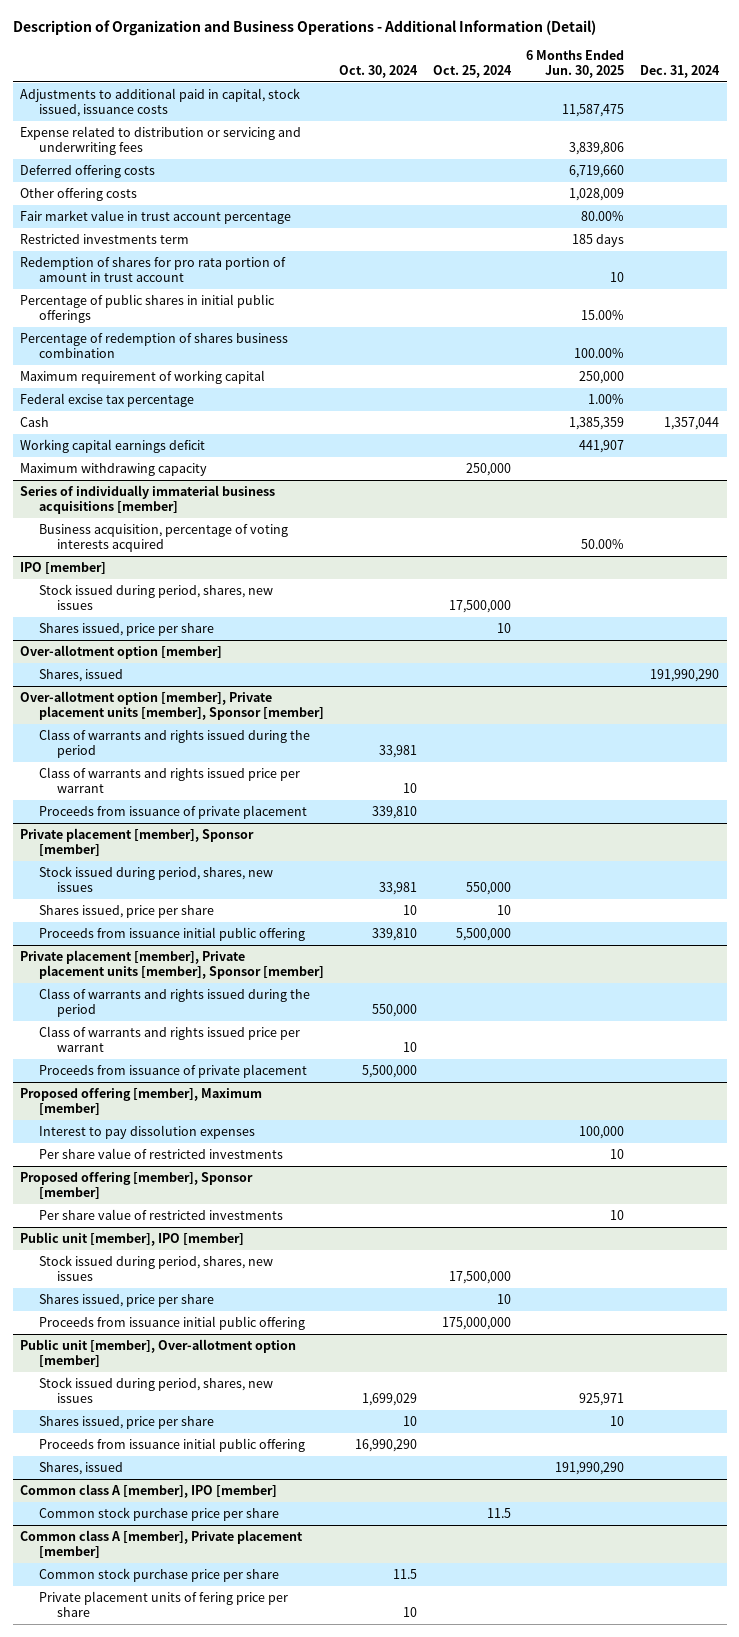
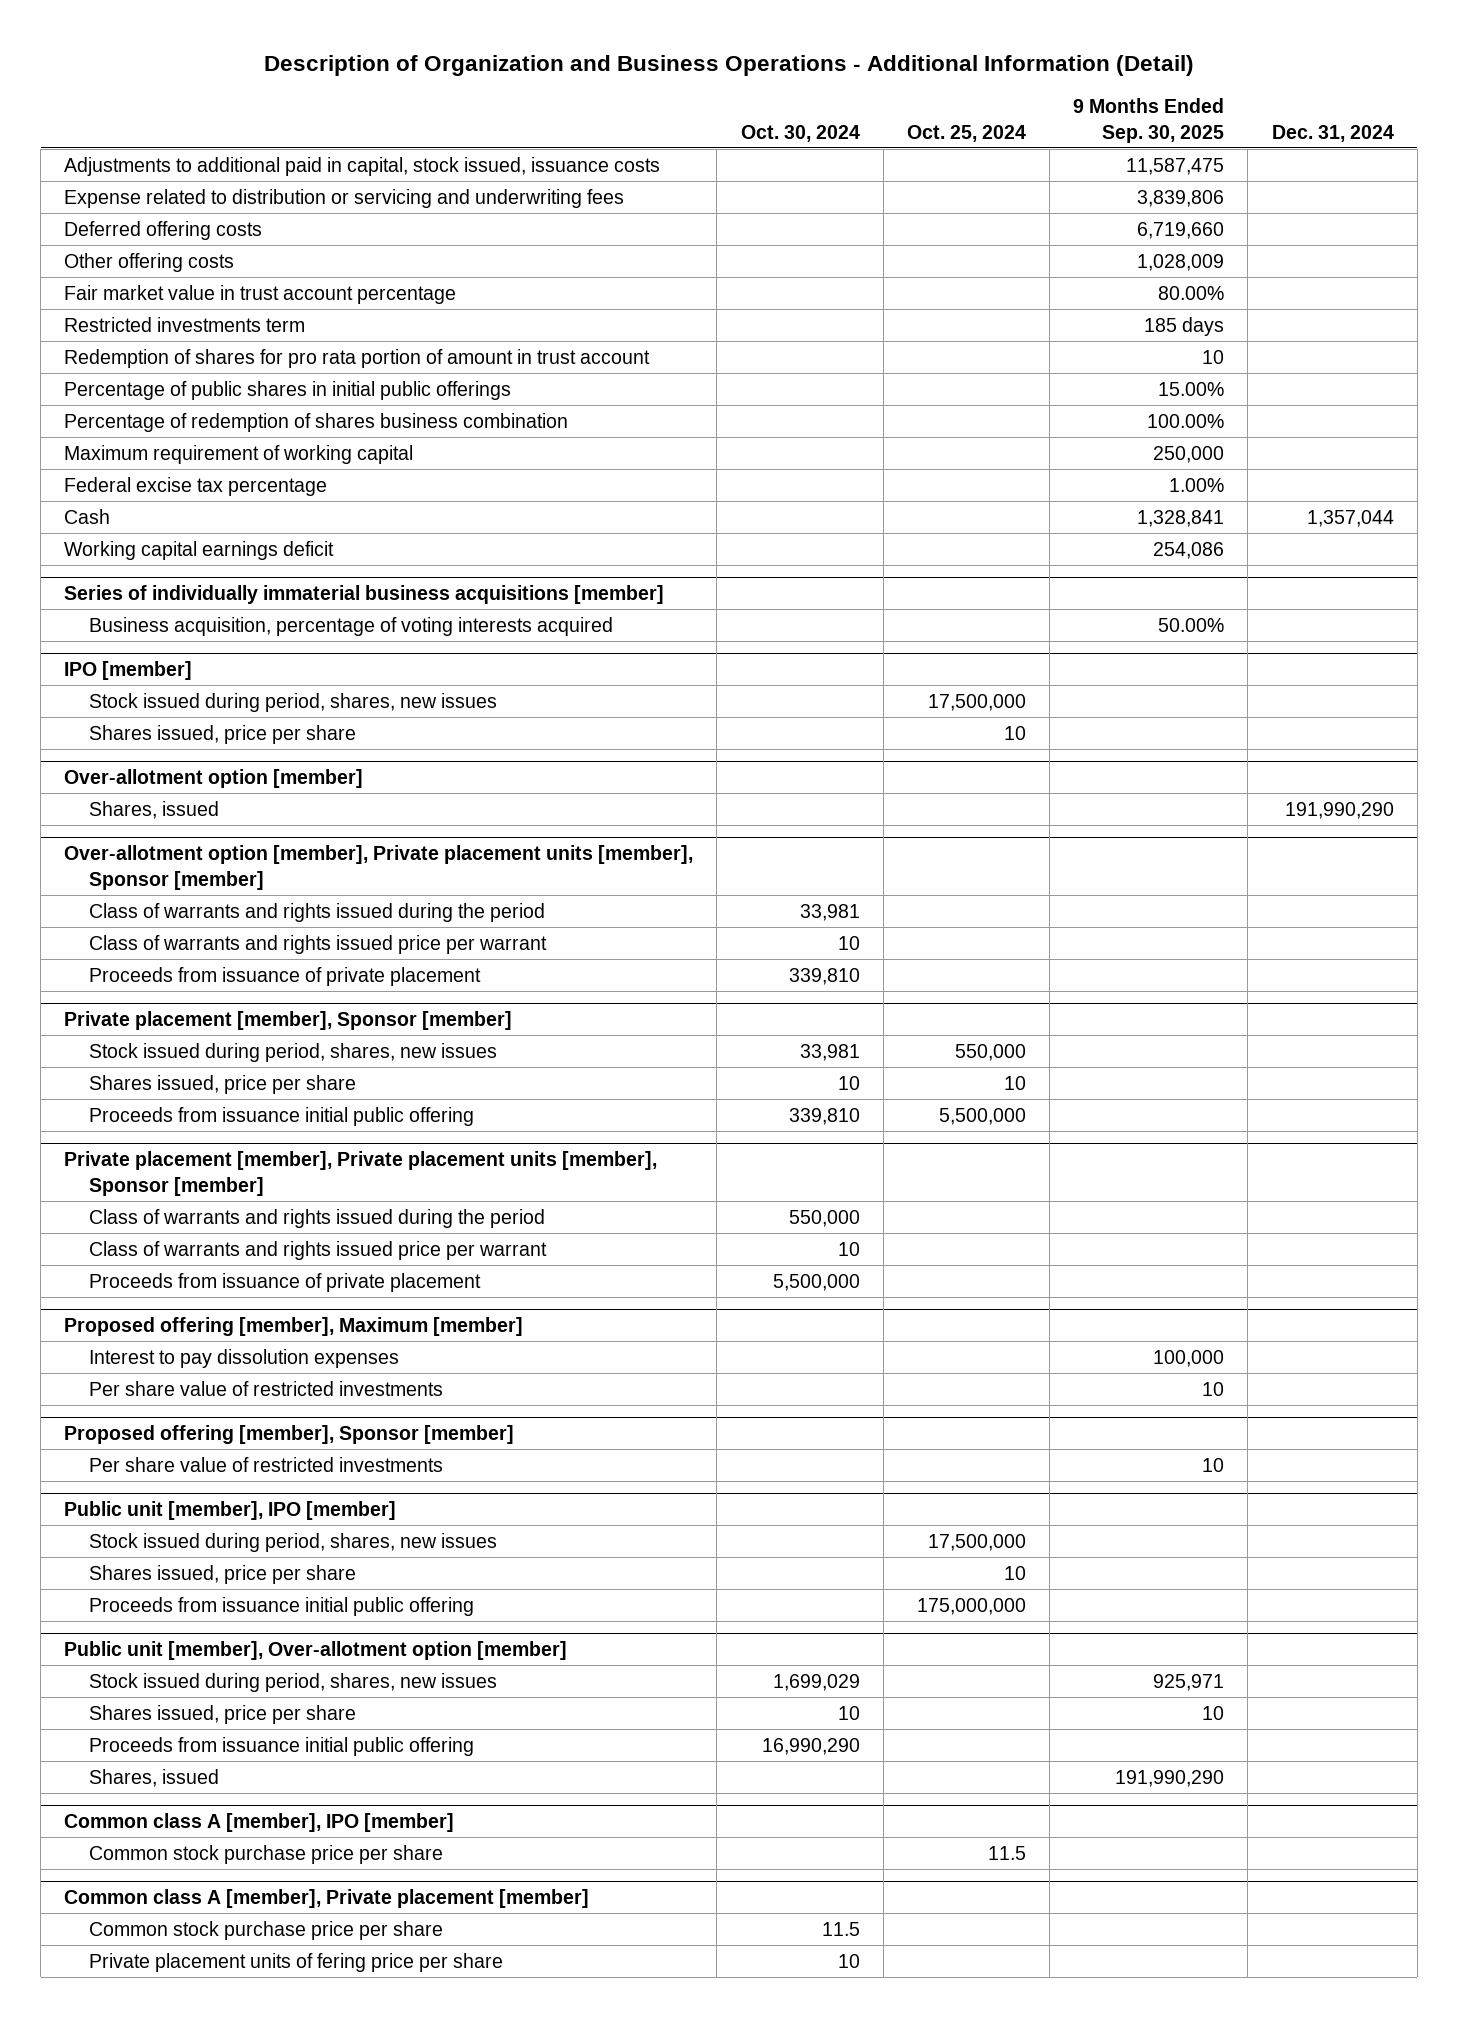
[526,49,625,78] 6 Months Ended Jun. 30, 2025 -> none
none -> [1073,98,1225,143] 9 Months Ended Sep. 30, 2025
[20,462,208,476] Maximum withdrawing capacity -> none

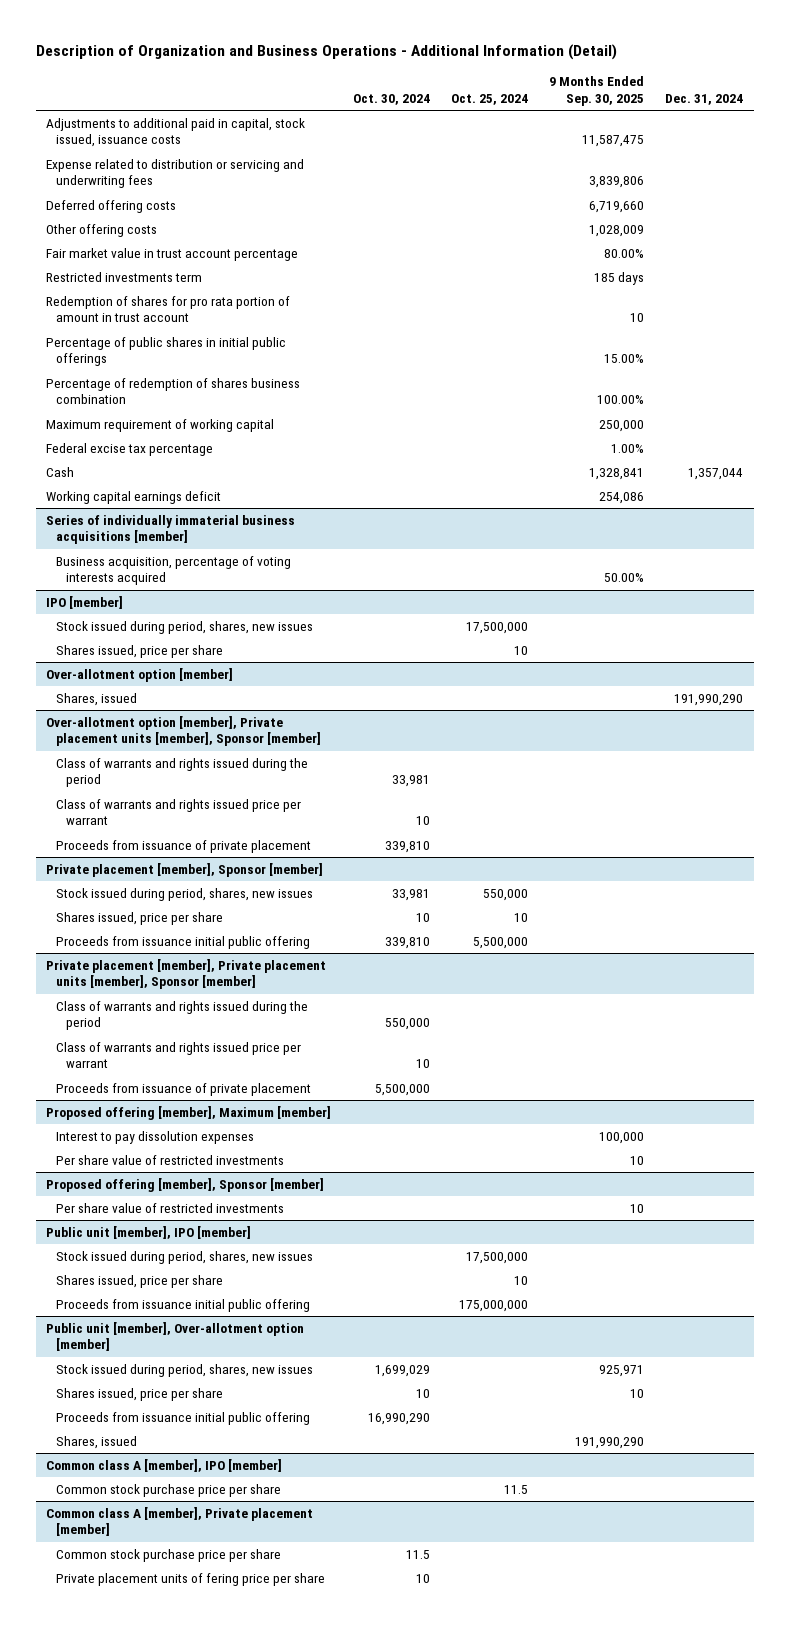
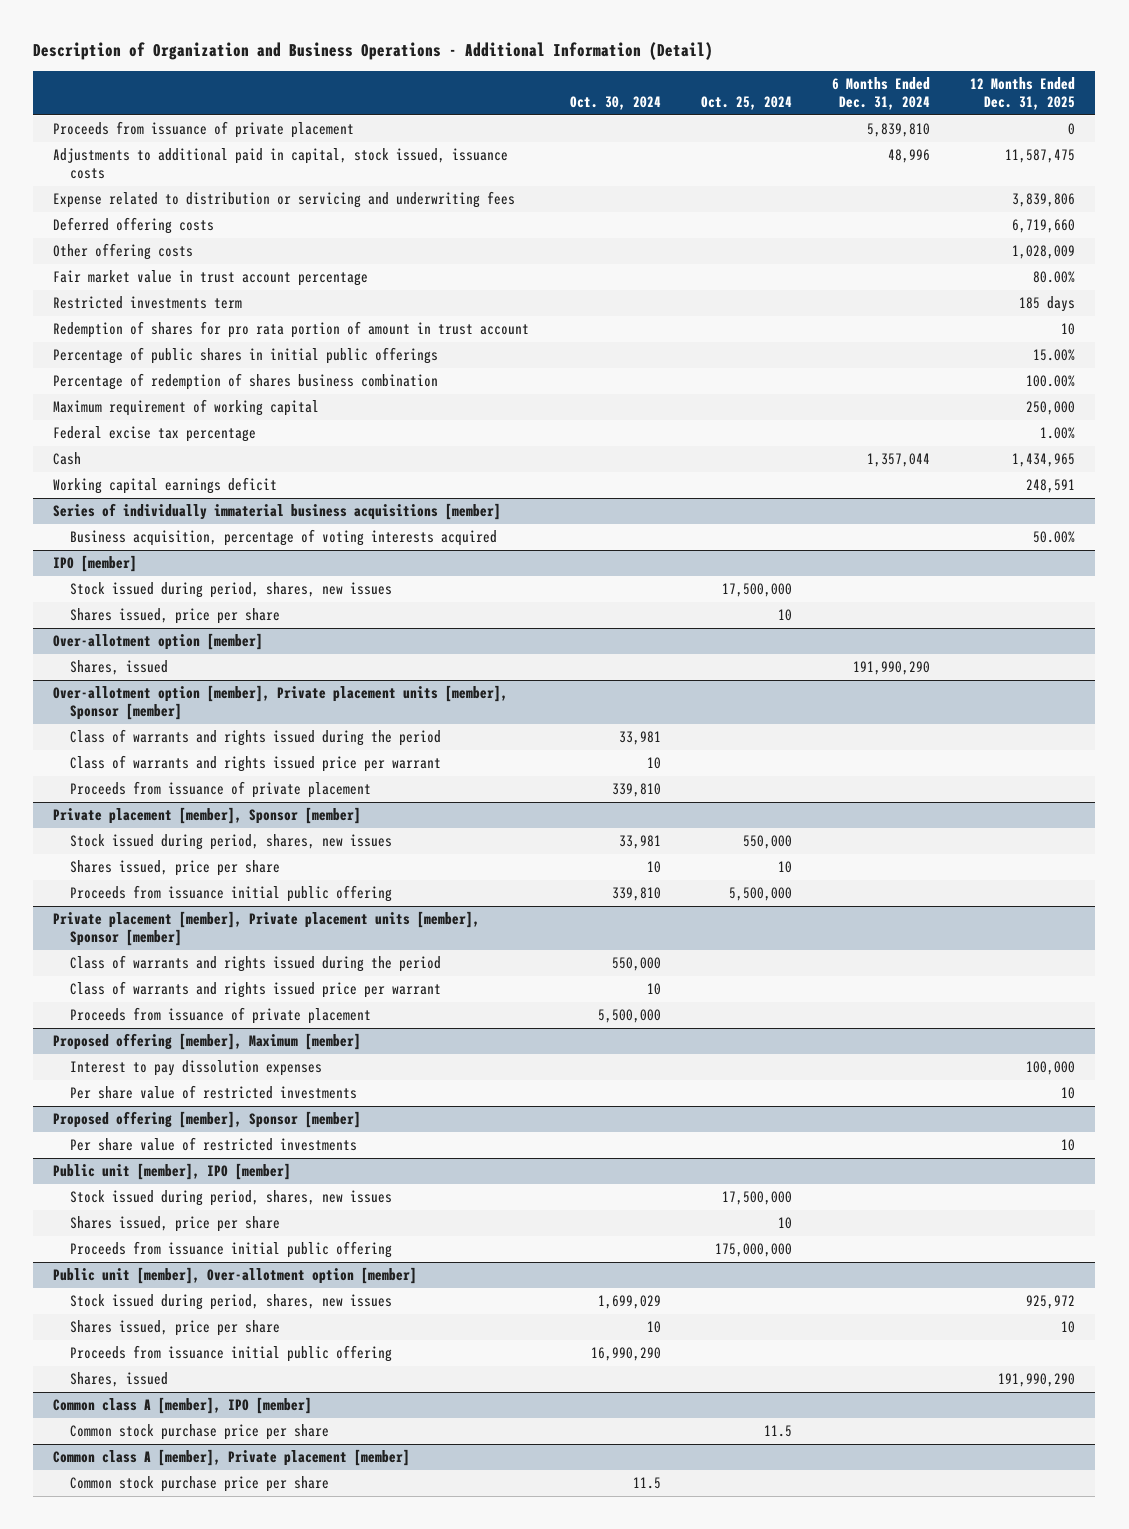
[549,76,645,106] 9 Months Ended Sep. 30, 2025 -> none
[665,93,744,105] Dec. 31, 2024 -> none
none -> [832,77,931,111] 6 Months Ended Dec. 31, 2024
none -> [970,77,1076,111] 12 Months Ended Dec. 31, 2025
none -> [53,121,355,139] Proceeds from issuance of private placement
[56,1572,326,1586] Private placement units of fering price per share -> none

